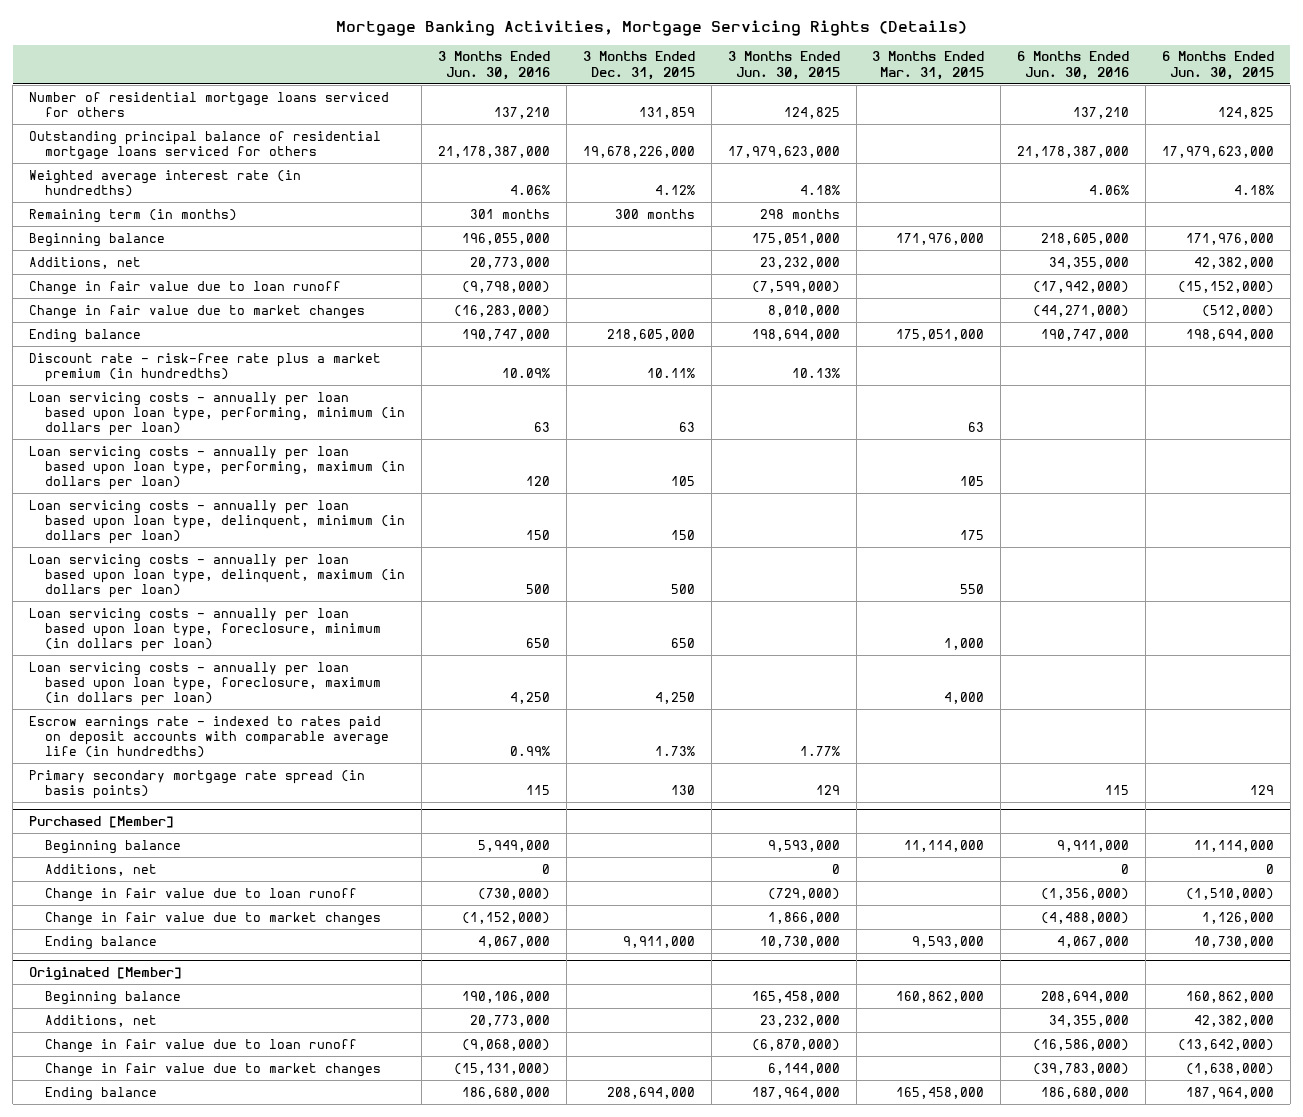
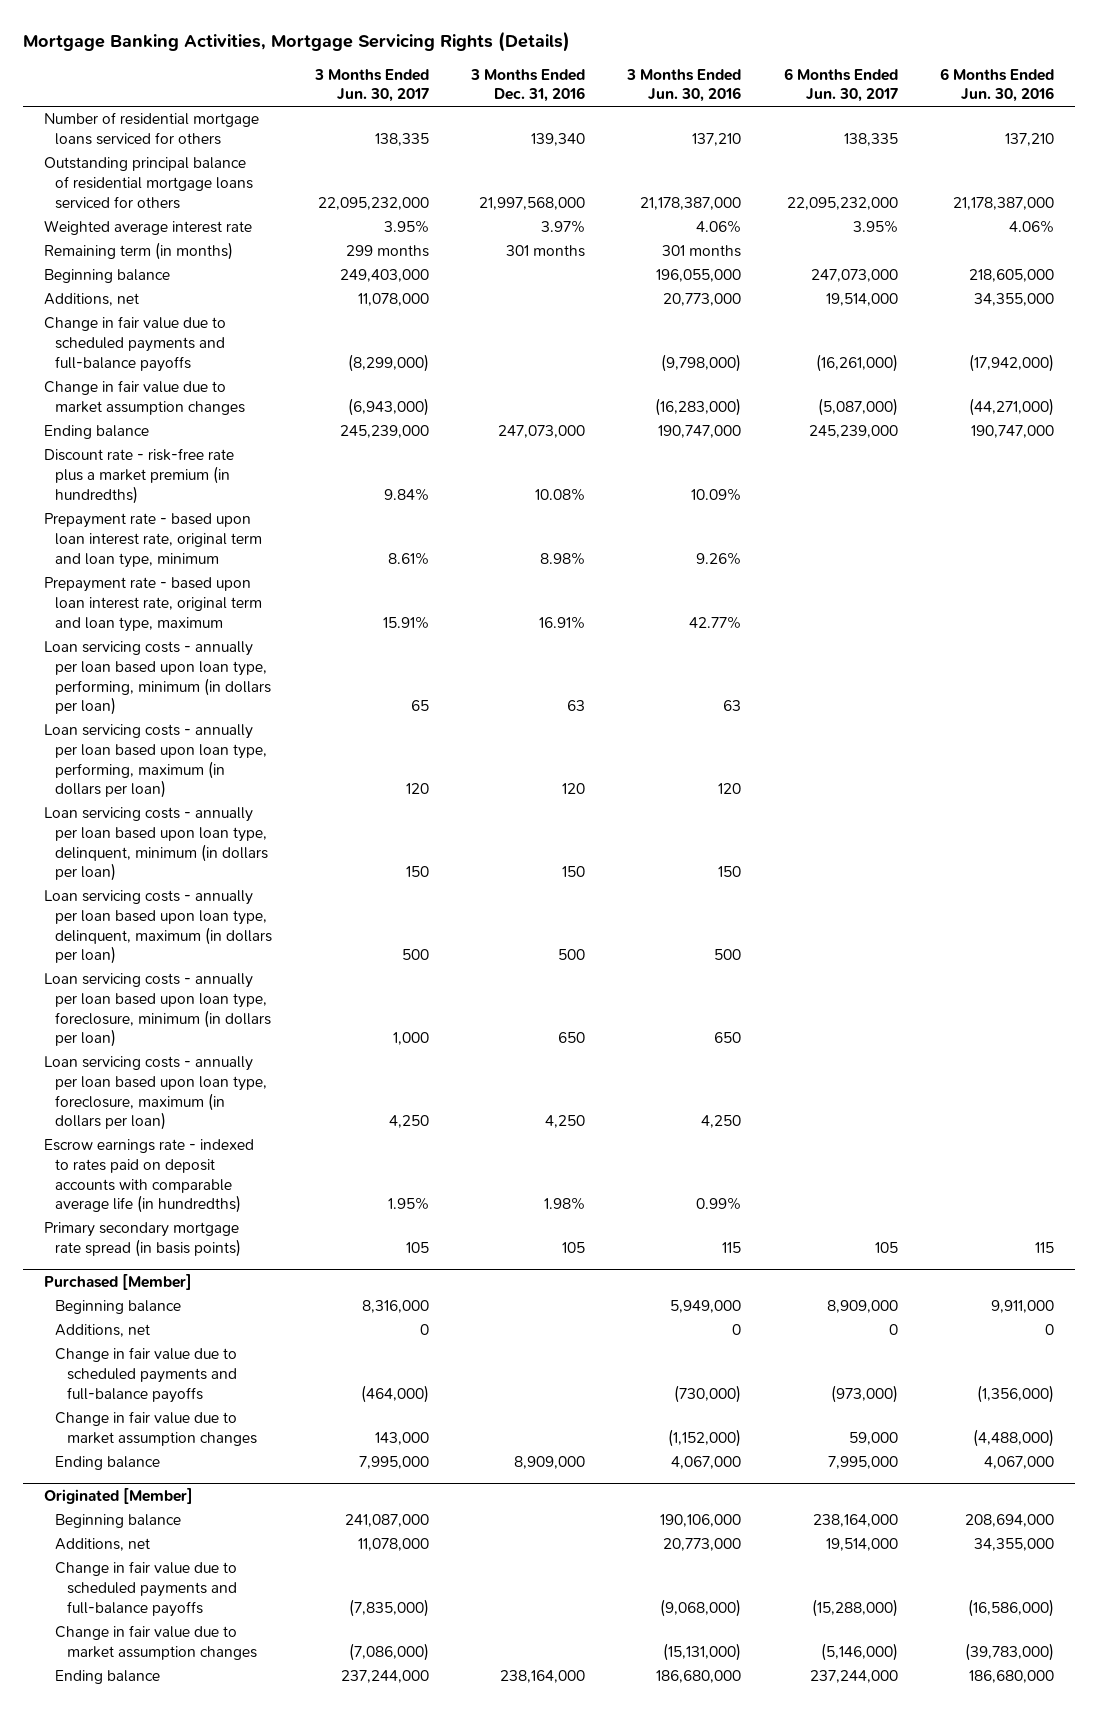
[582,51,695,80] 3 Months Ended Dec. 31, 2015 -> none
[727,51,840,80] 3 Months Ended Jun. 30, 2015 -> none
[872,51,985,80] 3 Months Ended Mar. 31, 2015 -> none
[1161,51,1274,80] 6 Months Ended Jun. 30, 2015 -> none
none -> [313,68,429,103] 3 Months Ended Jun. 30, 2017
none -> [470,68,586,103] 3 Months Ended Dec. 31, 2016
none -> [783,67,898,103] 6 Months Ended Jun. 30, 2017
[29,169,302,197] Weighted average interest rate (in hundredths) -> [44,220,253,236] Weighted average interest rate
[29,280,342,295] Change in fair value due to loan runoff -> [44,316,227,372] Change in fair value due to scheduled payments and full-balance payoffs
[29,304,366,319] Change in fair value due to market changes -> [44,380,246,416] Change in fair value due to market assumption changes
none -> [44,513,263,568] Prepayment rate - based upon loan interest rate, original term and loan type, minimum
none -> [44,577,263,632] Prepayment rate - based upon loan interest rate, original term and loan type, maximum
[45,887,358,902] Change in fair value due to loan runoff -> [55,1347,238,1403] Change in fair value due to scheduled payments and full-balance payoffs
[45,911,382,926] Change in fair value due to market changes -> [55,1411,257,1447] Change in fair value due to market assumption changes
[45,1038,358,1053] Change in fair value due to loan runoff -> [55,1561,238,1617] Change in fair value due to scheduled payments and full-balance payoffs
[45,1062,382,1077] Change in fair value due to market changes -> [55,1625,257,1661] Change in fair value due to market assumption changes

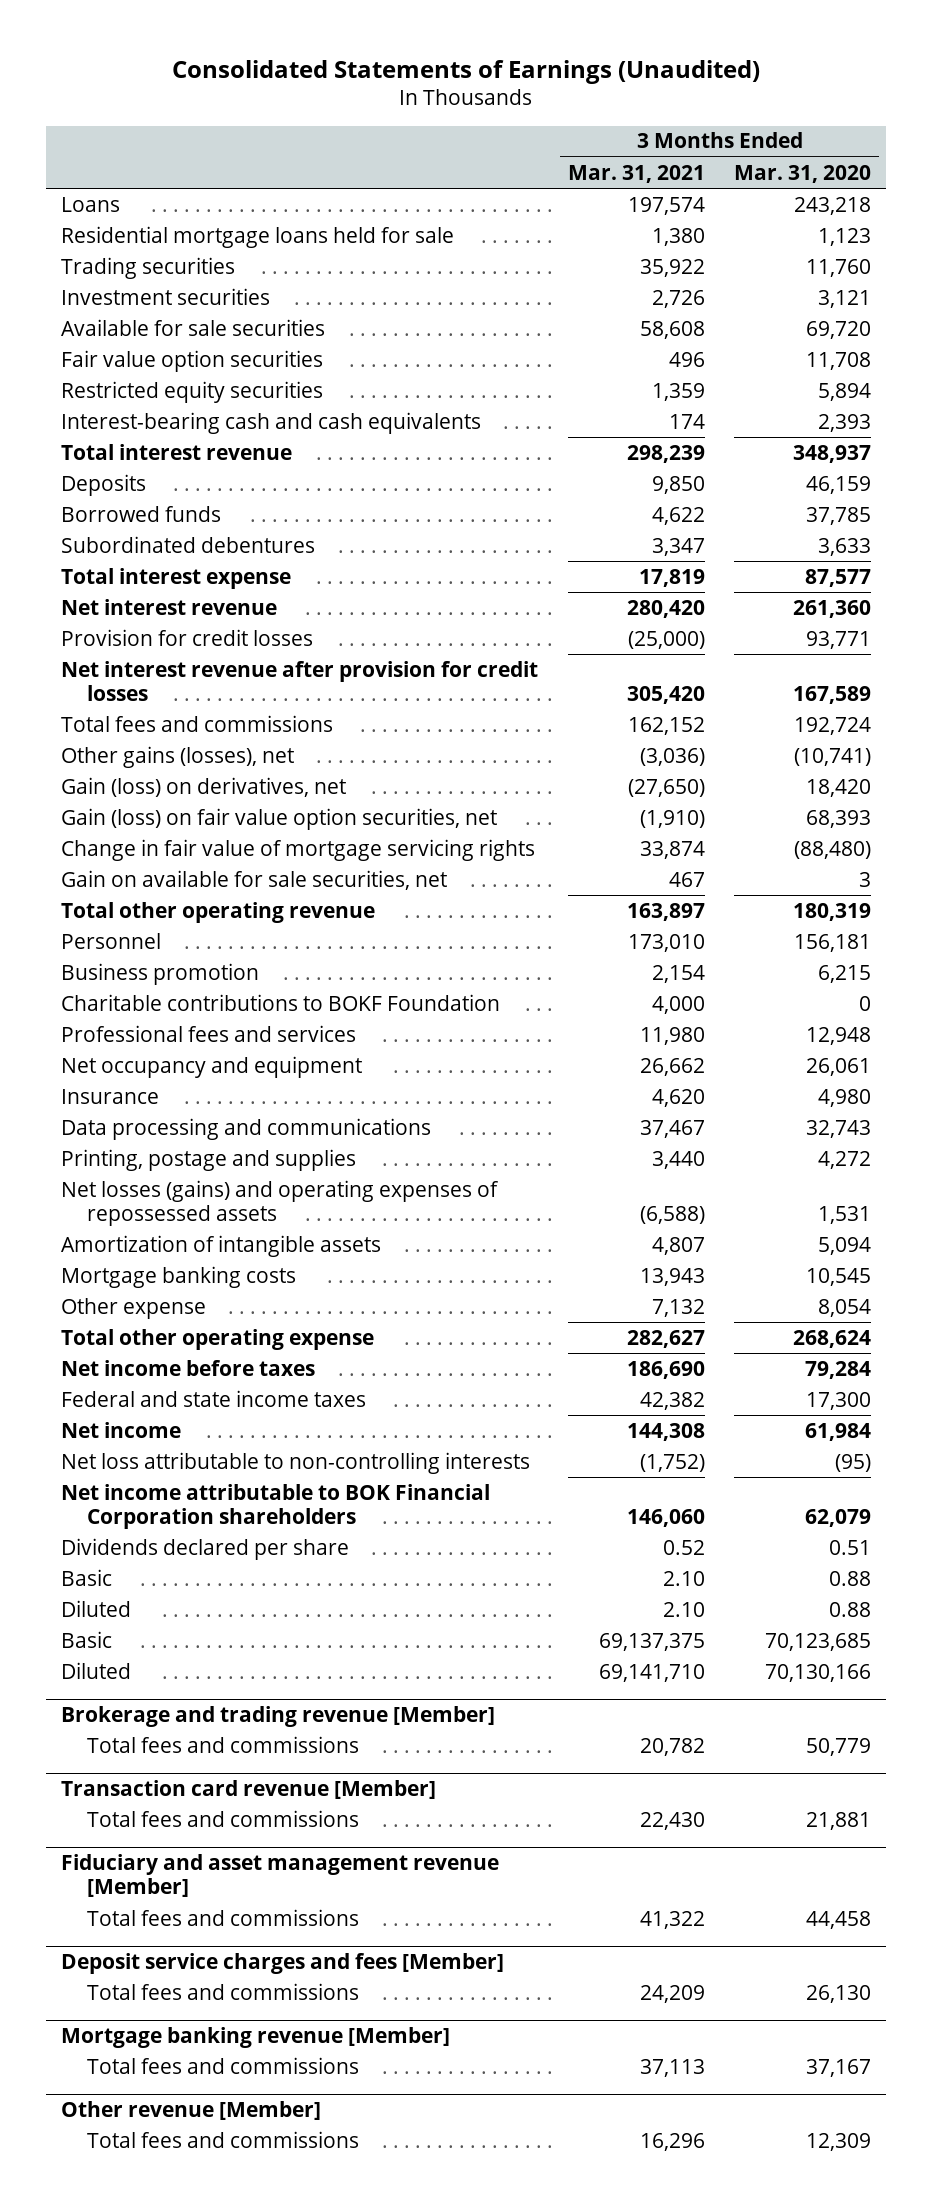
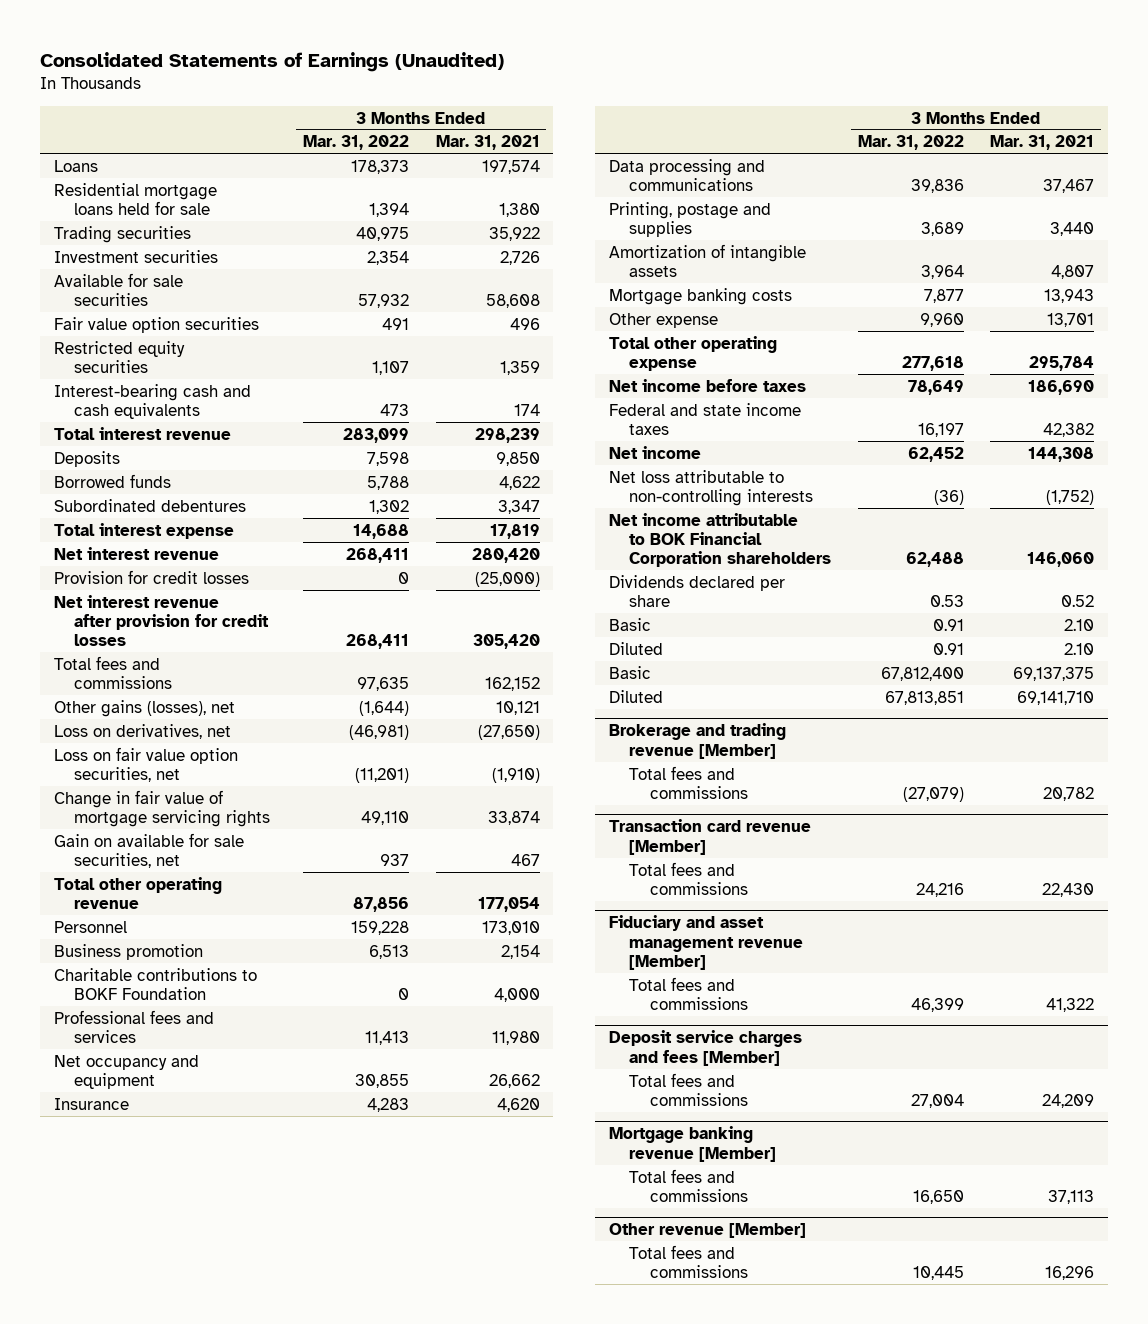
[734,164,872,183] Mar. 31, 2020 -> none
none -> [302,135,409,151] Mar. 31, 2022
[639,747,705,766] (3,036) -> [495,700,540,715] 10,121
[61,776,347,797] Gain (loss) on derivatives, net -> [53,723,231,739] Loss on derivatives, net
[61,807,498,830] Gain (loss) on fair value option securities, net -> [53,746,238,782] Loss on fair value option securities, net
[626,902,705,921] 163,897 -> [477,896,540,912] 177,054
[61,1179,500,1227] Net losses (gains) and operating expenses of repossessed assets -> none
[651,1298,705,1317] 7,132 -> [1047,312,1095,327] 13,701
[626,1329,705,1348] 282,627 -> [1029,355,1095,371] 295,784

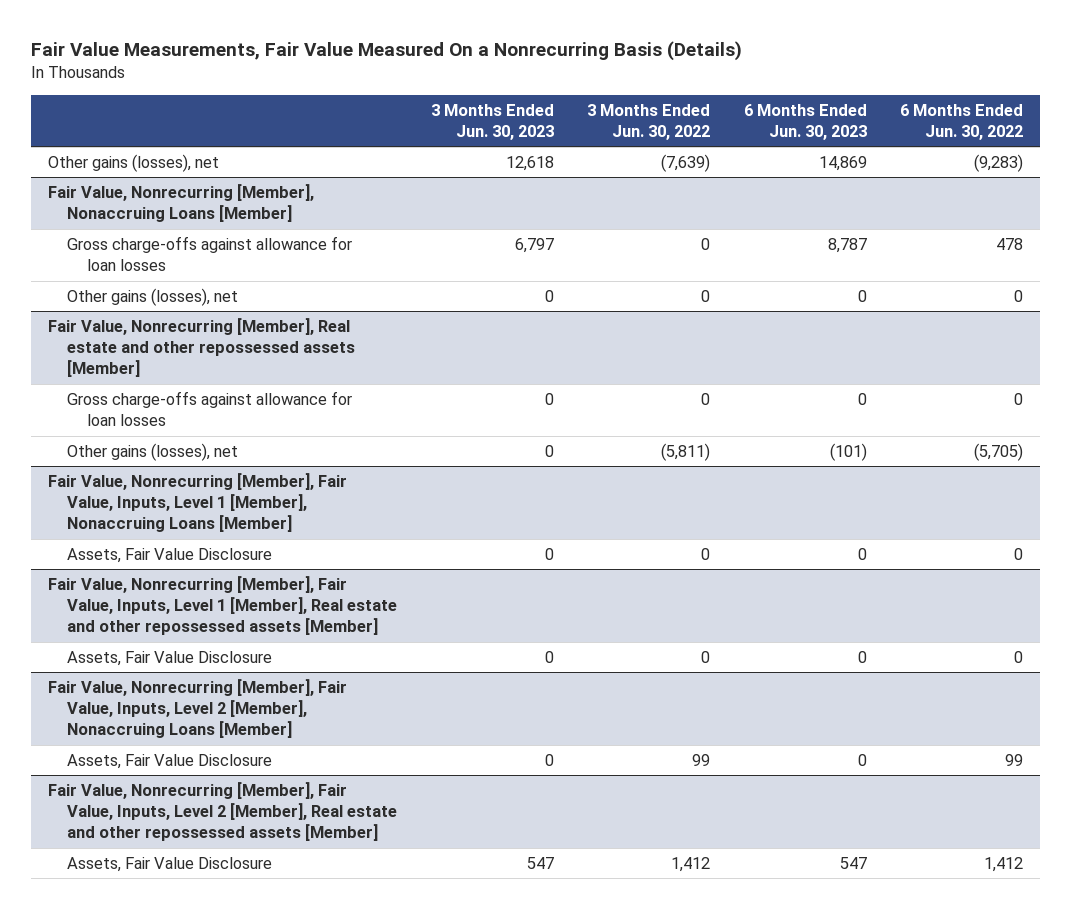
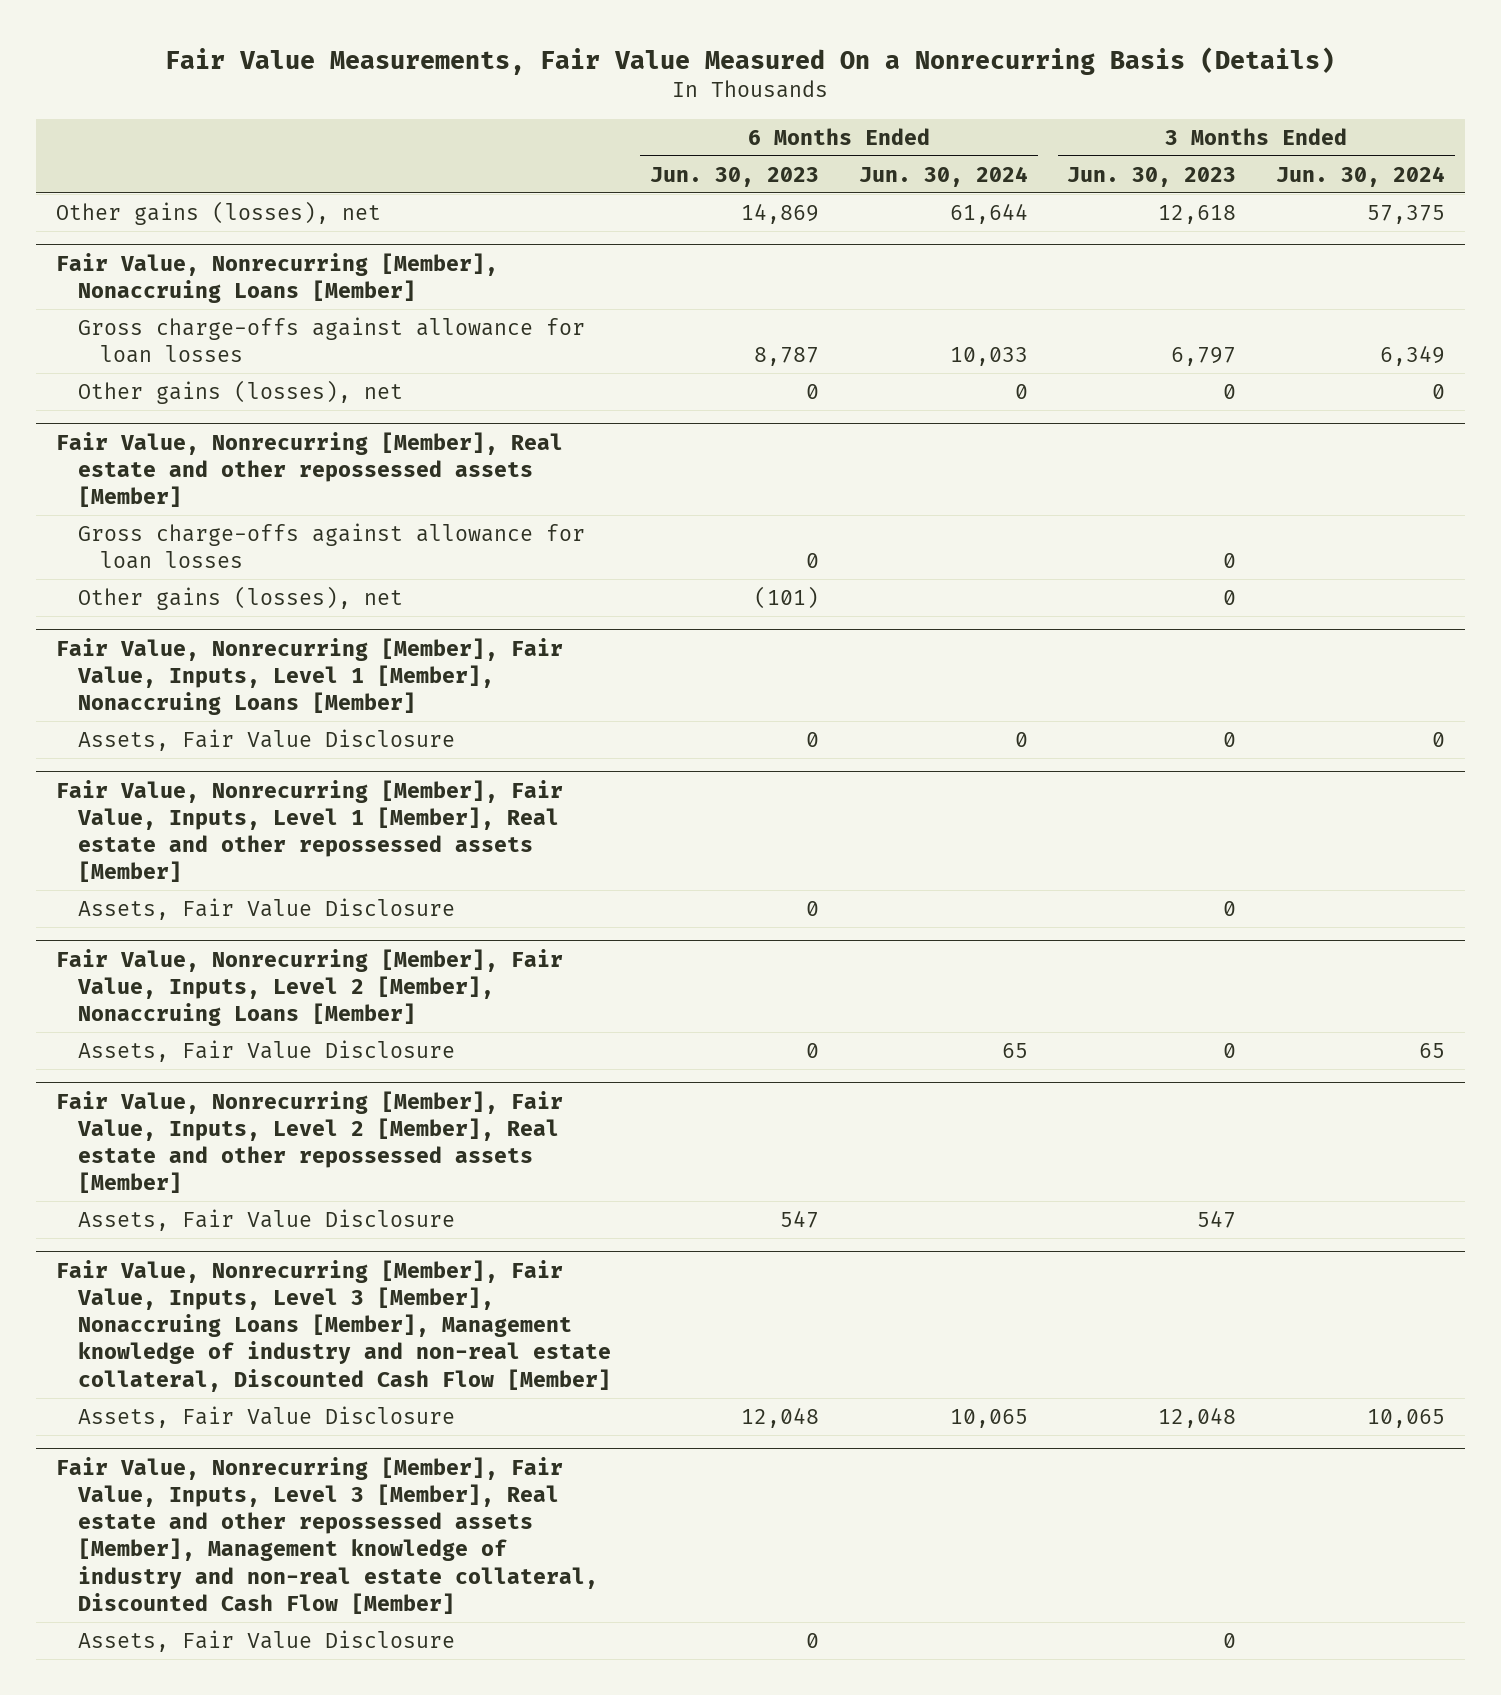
[587,103,711,140] 3 Months Ended Jun. 30, 2022 -> none
[900,103,1024,140] 6 Months Ended Jun. 30, 2022 -> none
none -> [858,165,1028,187] Jun. 30, 2024
none -> [1276,165,1446,187] Jun. 30, 2024
none -> [55,1259,611,1392] Fair Value, Nonrecurring [Member], Fair Value, Inputs, Level 3 [Member], Nonaccruing Loans [Member], Management knowledge of industry and non-real estate collateral, Discounted Cash Flow [Member]
none -> [77,1405,455,1428] Assets, Fair Value Disclosure
none -> [55,1456,598,1614] Fair Value, Nonrecurring [Member], Fair Value, Inputs, Level 3 [Member], Real estate and other repossessed assets [Member], Management knowledge of industry and non-real estate collateral, Discounted Cash Flow [Member]
none -> [77,1629,455,1652] Assets, Fair Value Disclosure

